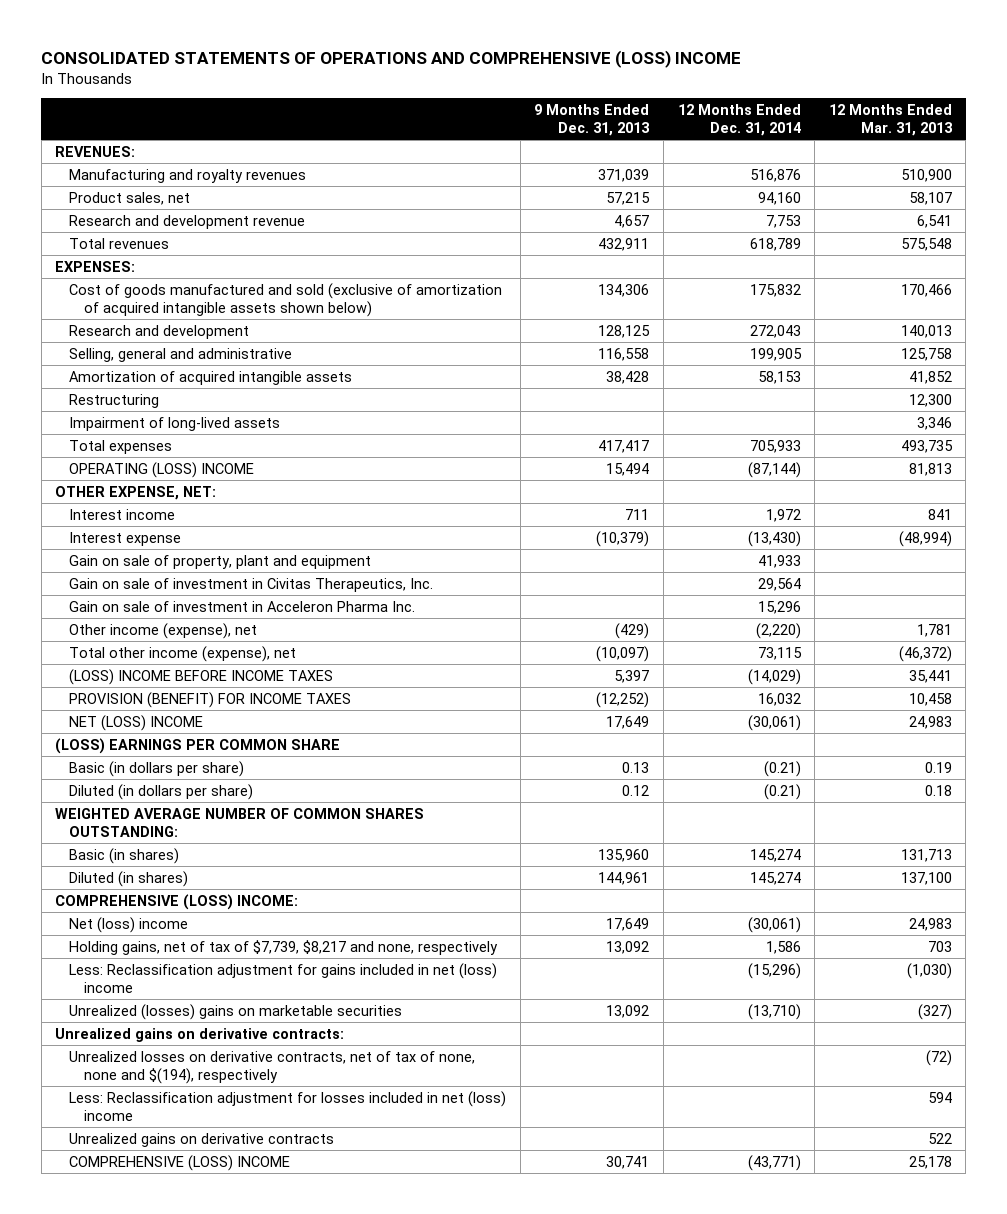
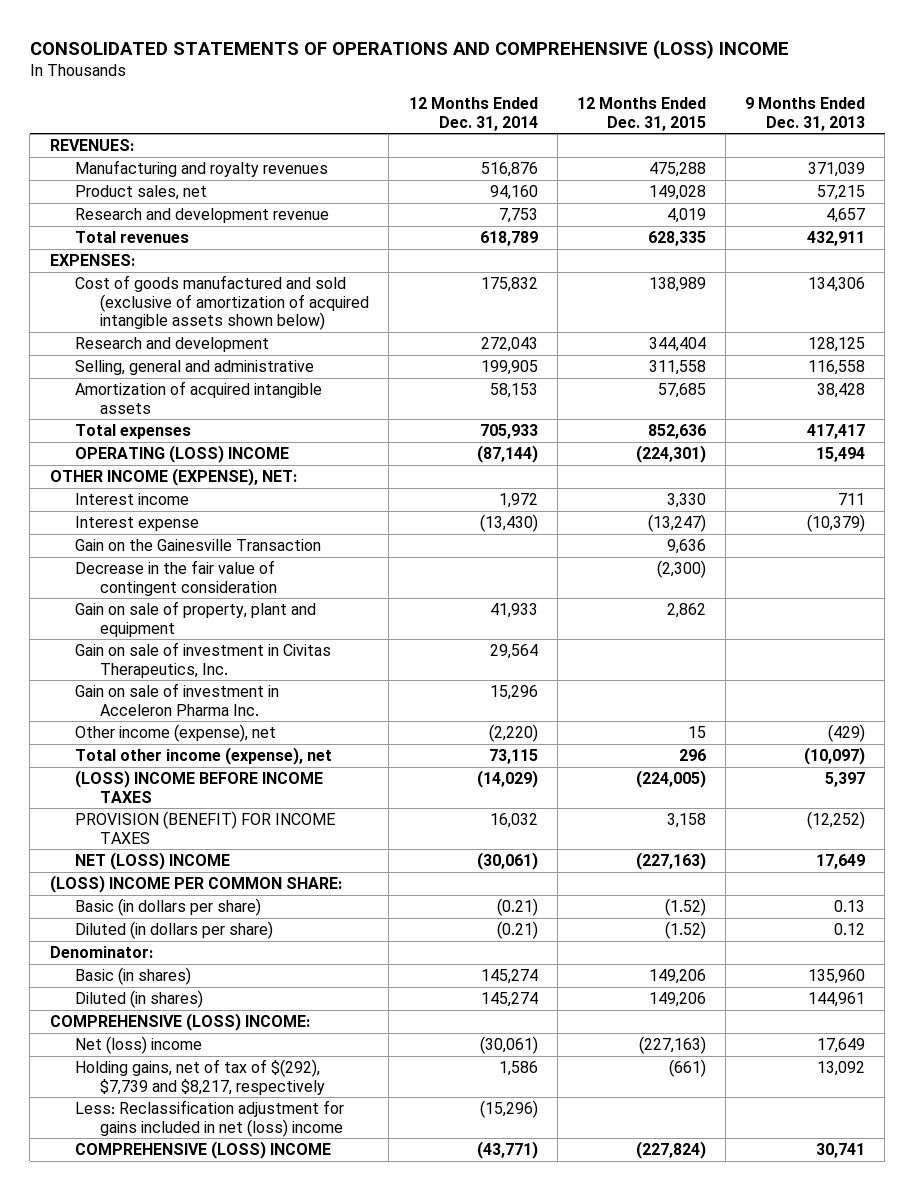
[828,104,953,136] 12 Months Ended Mar. 31, 2013 -> none
none -> [576,97,706,131] 12 Months Ended Dec. 31, 2015
[69,393,160,408] Restructuring -> none
[69,416,281,431] Impairment of long-lived assets -> none
[55,485,217,500] OTHER EXPENSE, NET: -> [49,468,297,487] OTHER INCOME (EXPENSE), NET:
none -> [74,539,321,552] Gain on the Gainesville Transaction
none -> [74,560,278,596] Decrease in the fair value of contingent consideration
[55,737,341,754] (LOSS) EARNINGS PER COMMON SHARE -> [49,875,342,894] (LOSS) INCOME PER COMMON SHARE:
[55,807,425,837] WEIGHTED AVERAGE NUMBER OF COMMON SHARES OUTSTANDING: -> [49,946,153,959] Denominator:
[69,939,499,955] Holding gains, net of tax of $7,739, $8,217 and none, respectively -> [74,1059,326,1095] Holding gains, net of tax of $(292), $7,739 and $8,217, respectively
[69,1003,403,1020] Unrealized (losses) gains on marketable securities -> none
[55,1027,345,1042] Unrealized gains on derivative contracts: -> none
[69,1050,476,1084] Unrealized losses on derivative contracts, net of tax of none, none and $(194), respectively -> none
[69,1090,507,1121] Less: Reclassification adjustment for losses included in net (loss) income -> none
[69,1132,335,1147] Unrealized gains on derivative contracts -> none

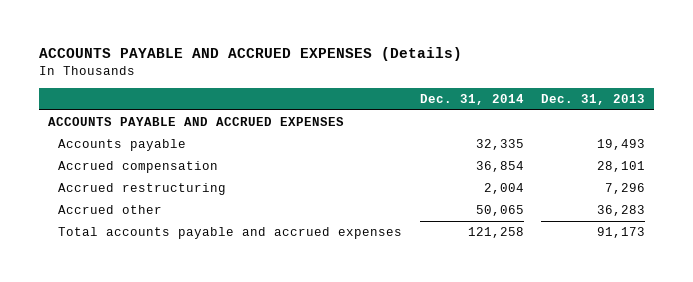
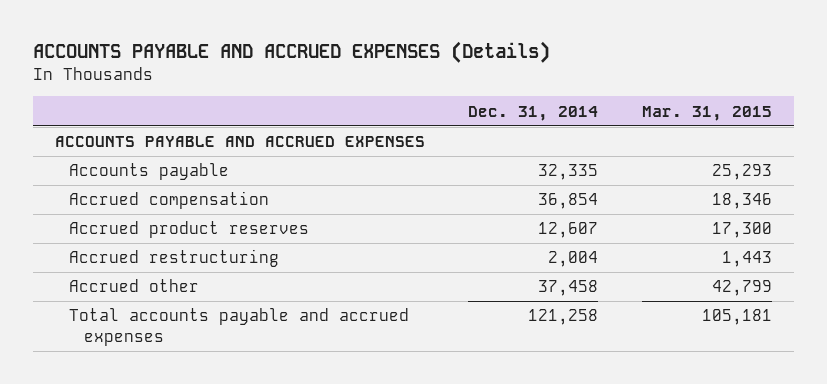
[541,93,646,105] Dec. 31, 2013 -> none
none -> [641,105,772,121] Mar. 31, 2015
none -> [69,221,310,239] Accrued product reserves
[475,205,524,217] 50,065 -> [538,280,599,297] 37,458

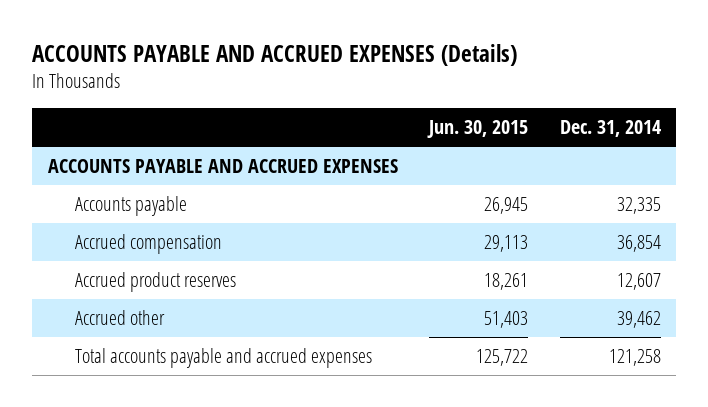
[641,105,772,121] Mar. 31, 2015 -> none
none -> [427,119,529,138] Jun. 30, 2015
[69,249,280,268] Accrued restructuring -> none
[538,280,599,297] 37,458 -> [616,310,661,328] 39,462

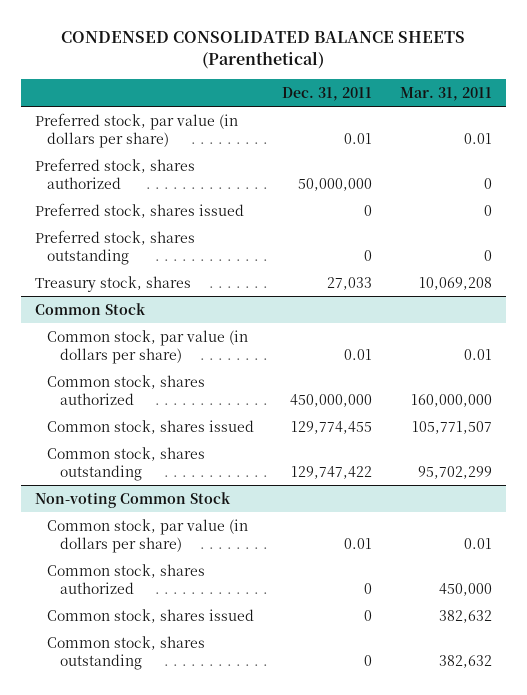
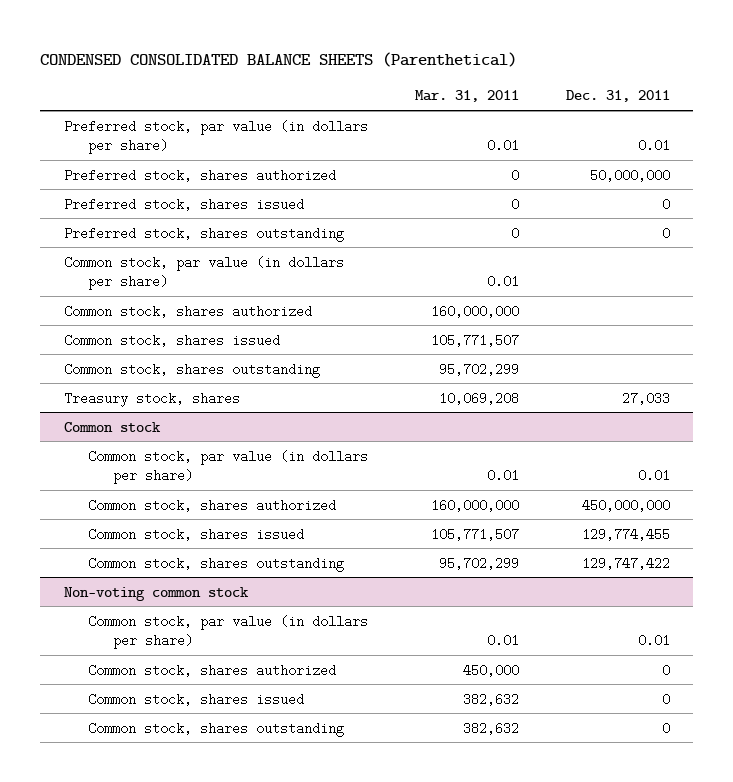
none -> [63,255,344,290] Common stock, par value (in dollars per share)
none -> [63,304,312,318] Common stock, shares authorized
none -> [63,333,280,347] Common stock, shares issued
none -> [63,362,320,378] Common stock, shares outstanding
[35,302,147,315] Common Stock -> [63,421,161,432] Common stock
[35,491,232,508] Non-voting Common Stock -> [63,586,249,601] Non-voting common stock

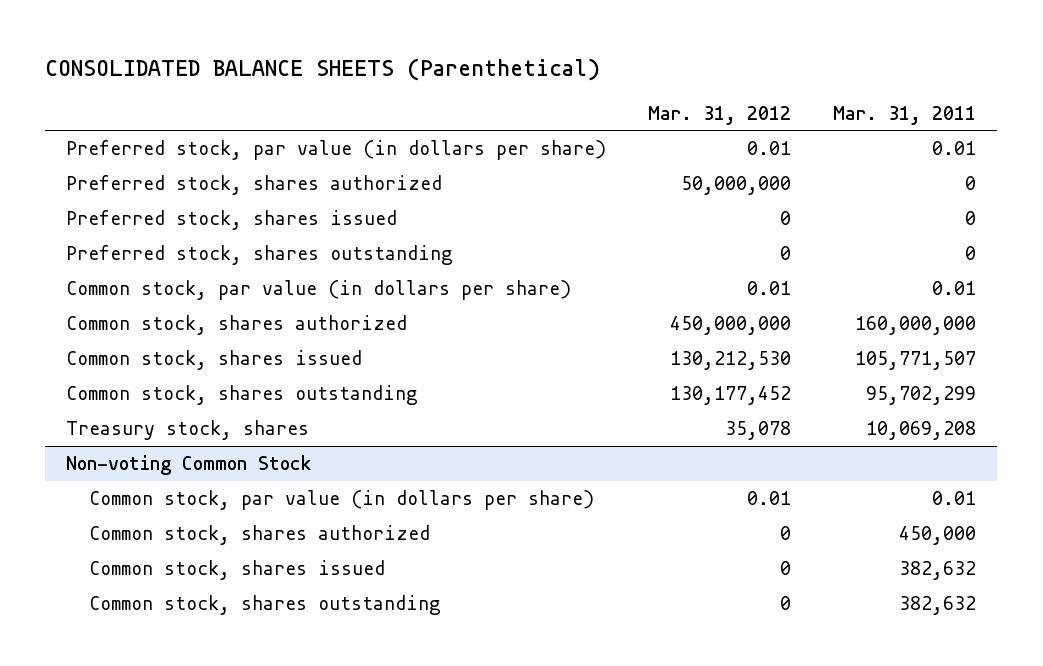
[40,51,518,67] CONDENSED CONSOLIDATED BALANCE SHEETS (Parenthetical) -> [45,57,601,81] CONSOLIDATED BALANCE SHEETS (Parenthetical)
[565,90,670,103] Dec. 31, 2011 -> none
none -> [648,105,792,125] Mar. 31, 2012
[63,421,161,432] Common stock -> none
[88,449,369,484] Common stock, par value (in dollars per share) -> none
[88,498,337,512] Common stock, shares authorized -> none
[88,527,305,541] Common stock, shares issued -> none
[88,556,345,572] Common stock, shares outstanding -> none
[63,586,249,601] Non-voting common stock -> [66,455,313,476] Non-voting Common Stock

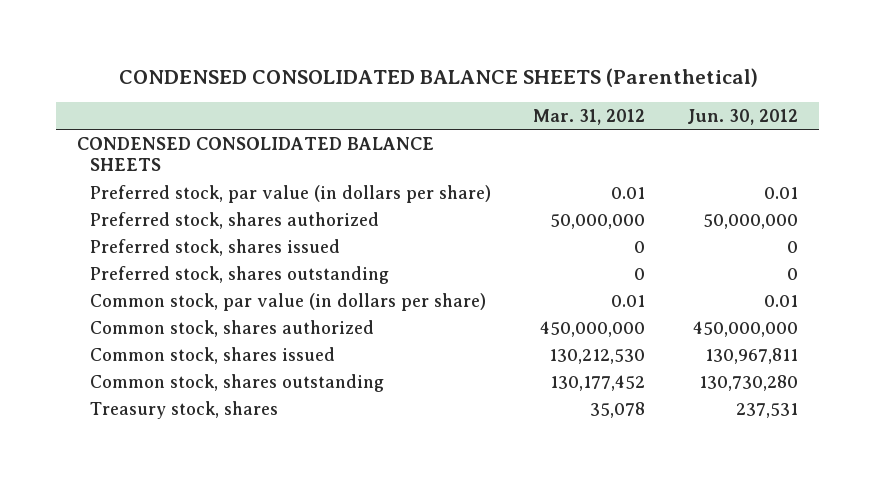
[45,57,601,81] CONSOLIDATED BALANCE SHEETS (Parenthetical) -> [118,67,758,87] CONDENSED CONSOLIDATED BALANCE SHEETS (Parenthetical)
[833,105,977,125] Mar. 31, 2011 -> none
none -> [687,108,799,125] Jun. 30, 2012
none -> [76,136,434,172] CONDENSED CONSOLIDATED BALANCE SHEETS
[66,455,313,476] Non-voting Common Stock -> none
[88,490,594,511] Common stock, par value (in dollars per share) -> none
[88,525,430,546] Common stock, shares authorized -> none
[88,560,385,581] Common stock, shares issued -> none
[88,595,441,616] Common stock, shares outstanding -> none

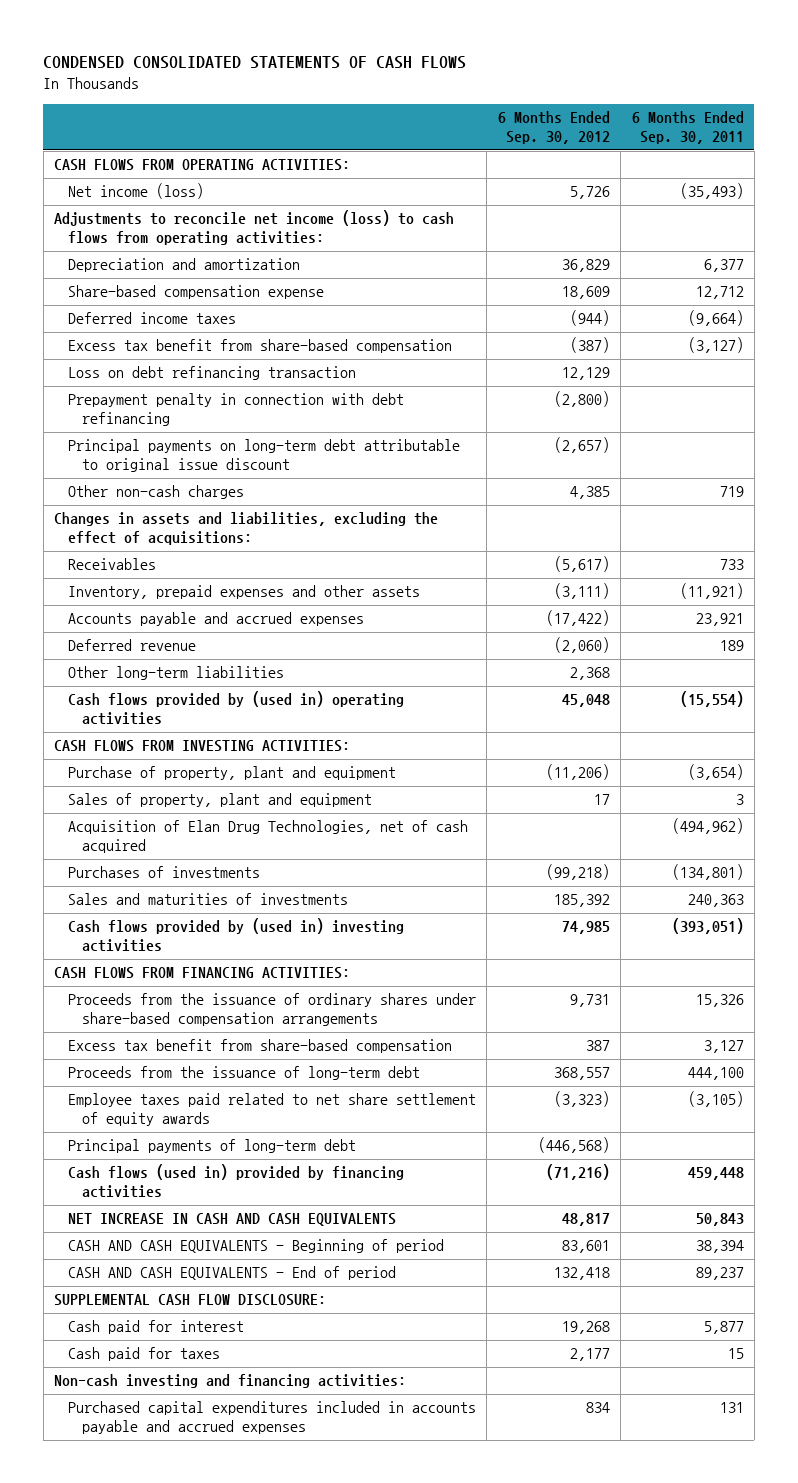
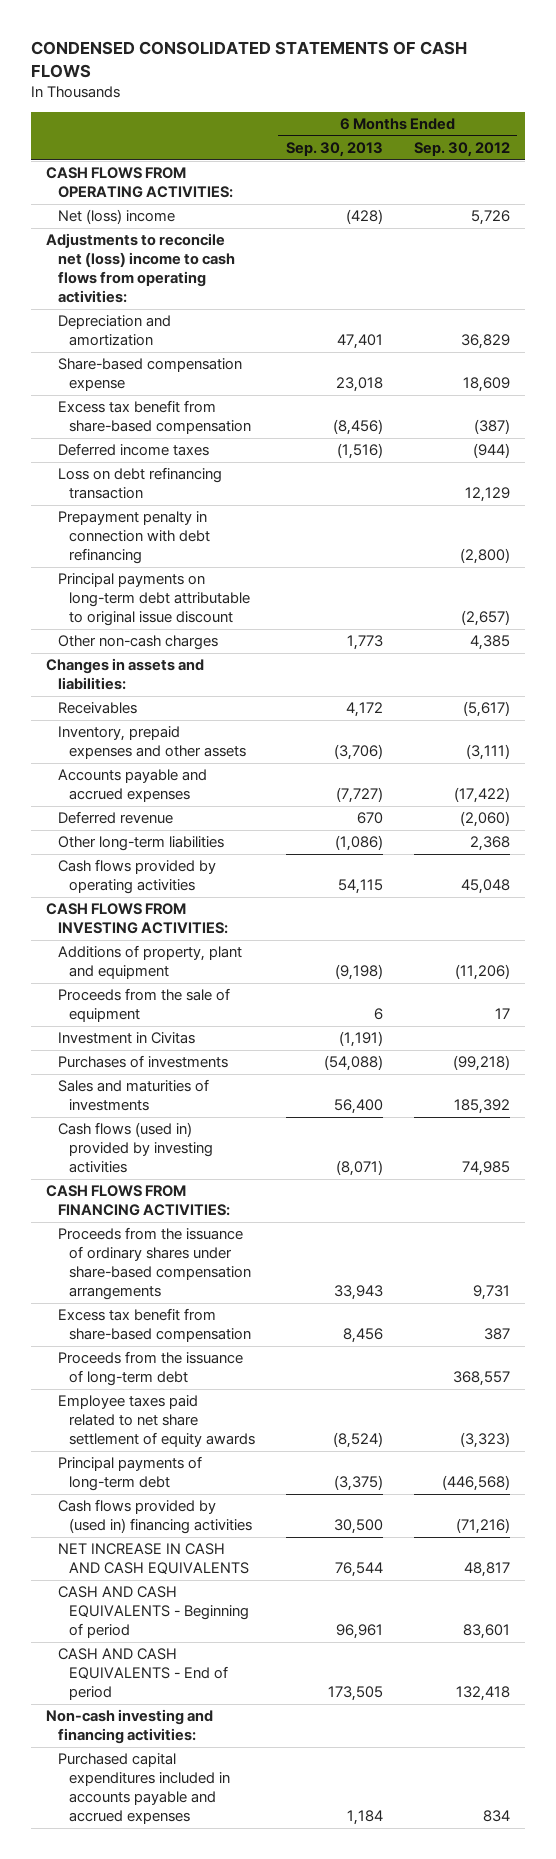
[631,111,744,145] 6 Months Ended Sep. 30, 2011 -> none
none -> [285,142,383,158] Sep. 30, 2013
[68,183,205,200] Net income (loss) -> [57,209,175,225] Net (loss) income
[54,210,455,246] Adjustments to reconcile net income (loss) to cash flows from operating activities: -> [45,233,235,304] Adjustments to reconcile net (loss) income to cash flows from operating activities:
[68,312,237,325] Deferred income taxes -> [57,443,209,457] Deferred income taxes
[54,512,439,546] Changes in assets and liabilities, excluding the effect of acquisitions: -> [45,658,204,691] Changes in assets and liabilities:
[68,691,405,726] Cash flows provided by (used in) operating activities -> [57,859,216,895] Cash flows provided by operating activities
[68,820,469,854] Acquisition of Elan Drug Technologies, net of cash acquired -> none
[68,766,397,781] Purchase of property, plant and equipment -> [57,945,242,980] Additions of property, plant and equipment
[68,793,373,808] Sales of property, plant and equipment -> [57,988,230,1023] Proceeds from the sale of equipment
none -> [57,1032,195,1045] Investment in Civitas
[68,918,405,953] Cash flows provided by (used in) investing activities -> [57,1122,214,1174] Cash flows (used in) provided by investing activities
[68,1164,405,1199] Cash flows (used in) provided by financing activities -> [57,1499,253,1535] Cash flows provided by (used in) financing activities
[54,1294,327,1307] SUPPLEMENTAL CASH FLOW DISCLOSURE: -> none
[68,1320,245,1335] Cash paid for interest -> none
[68,1347,221,1362] Cash paid for taxes -> none

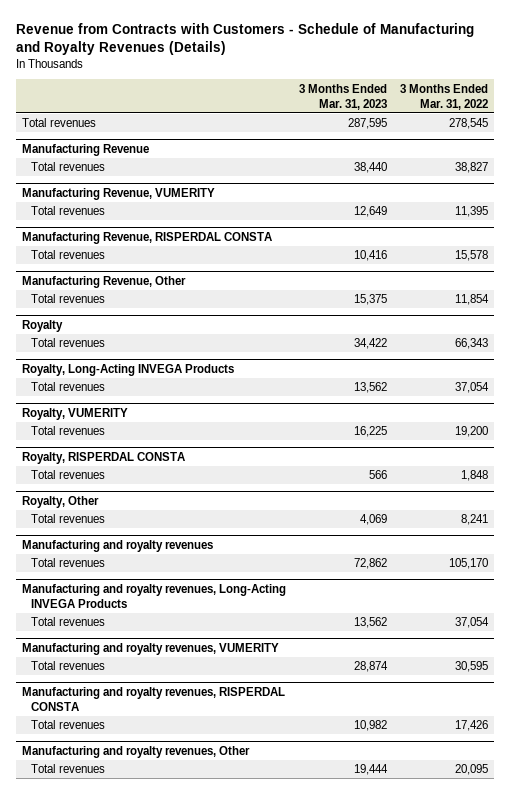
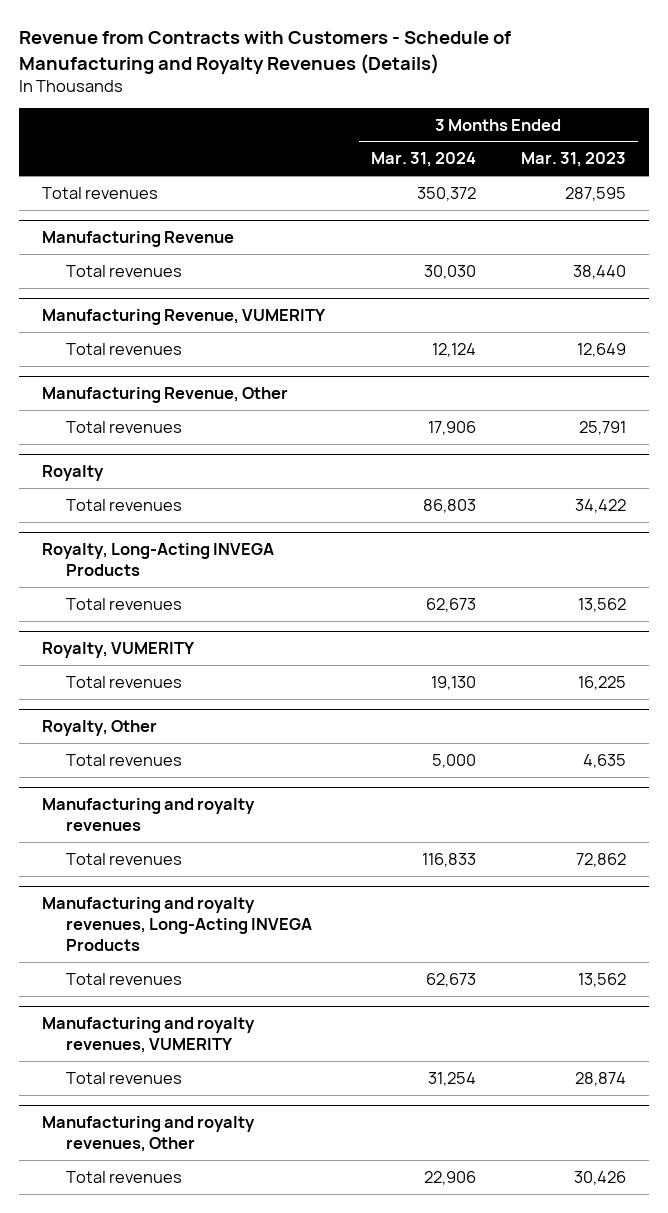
[399,83,488,110] 3 Months Ended Mar. 31, 2022 -> none
none -> [370,152,476,168] Mar. 31, 2024
[21,231,272,244] Manufacturing Revenue, RISPERDAL CONSTA -> none
[31,250,106,260] Total revenues -> none
[353,294,387,306] 15,375 -> [579,420,627,435] 25,791
[21,451,185,464] Royalty, RISPERDAL CONSTA -> none
[31,470,106,480] Total revenues -> none
[359,514,387,526] 4,069 -> [583,753,627,768] 4,635
[21,686,285,711] Manufacturing and royalty revenues, RISPERDAL CONSTA -> none
[31,720,106,730] Total revenues -> none
[353,764,388,776] 19,444 -> [574,1170,627,1185] 30,426

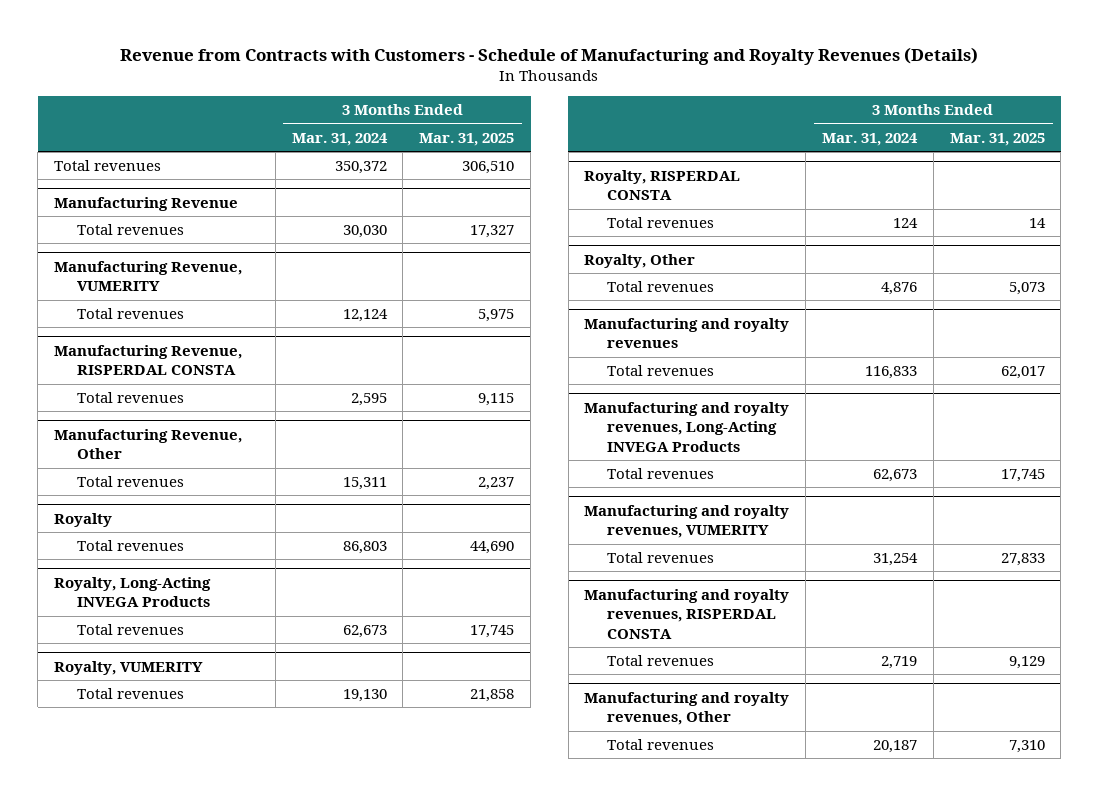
[521,152,627,168] Mar. 31, 2023 -> none
none -> [419,132,515,146] Mar. 31, 2025
none -> [54,344,243,376] Manufacturing Revenue, RISPERDAL CONSTA
none -> [76,392,184,404] Total revenues
[427,420,476,435] 17,906 -> [342,477,387,491] 15,311
none -> [584,169,741,201] Royalty, RISPERDAL CONSTA
none -> [607,217,715,229] Total revenues
[431,753,476,768] 5,000 -> [881,282,918,296] 4,876
none -> [584,588,790,639] Manufacturing and royalty revenues, RISPERDAL CONSTA
none -> [607,655,715,667] Total revenues
[423,1170,476,1185] 22,906 -> [873,740,918,754] 20,187

